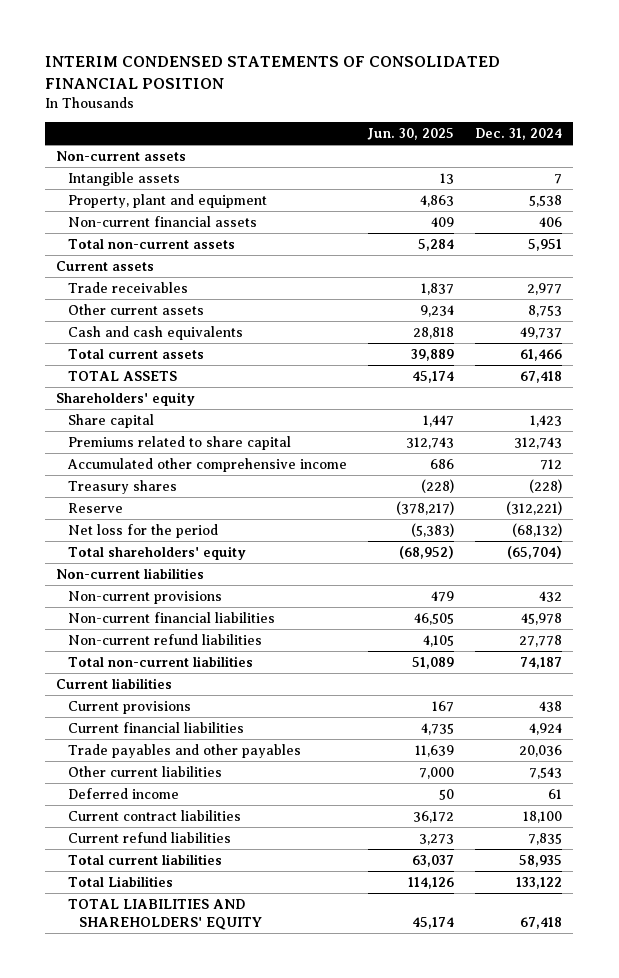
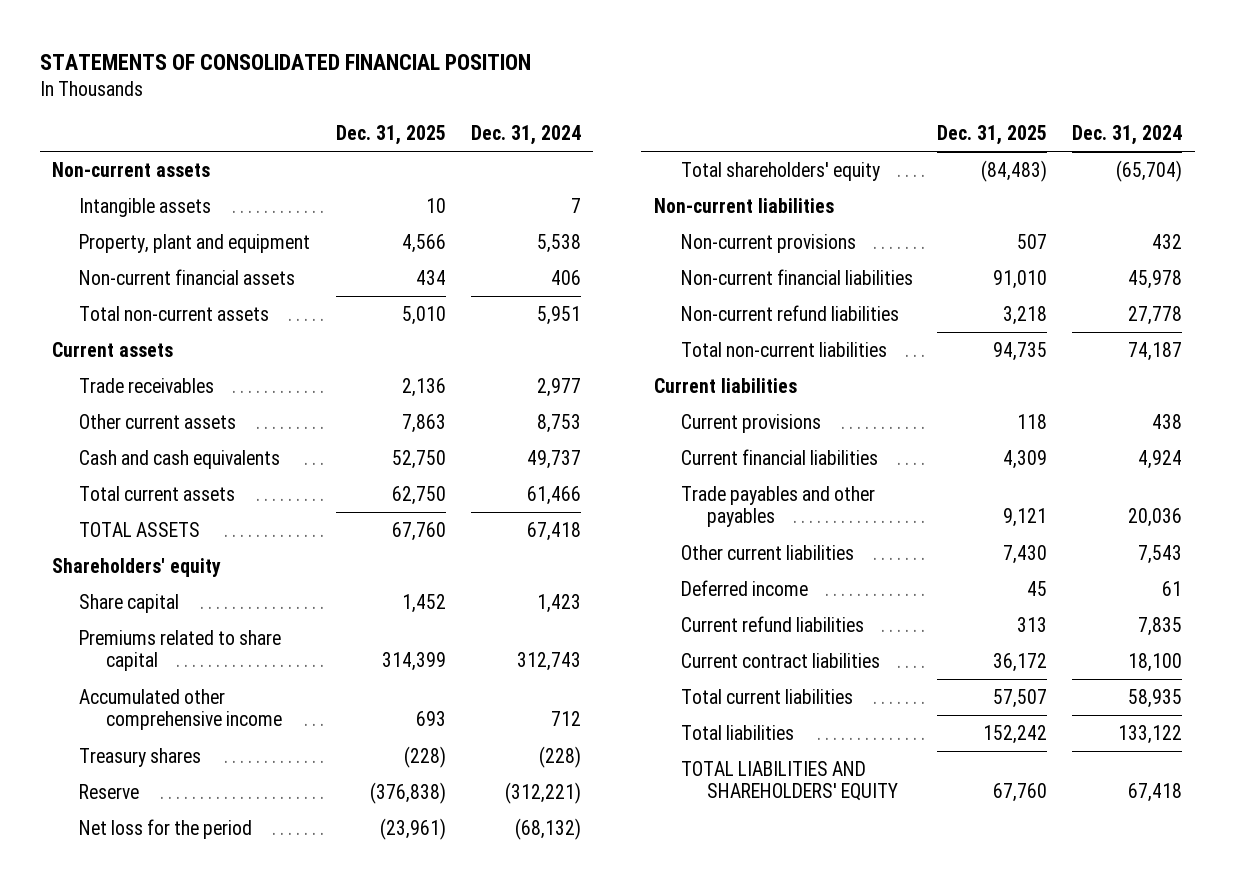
[45,56,501,90] INTERIM CONDENSED STATEMENTS OF CONSOLIDATED FINANCIAL POSITION -> [39,53,531,70] STATEMENTS OF CONSOLIDATED FINANCIAL POSITION
[366,127,454,140] Jun. 30, 2025 -> none
none -> [335,124,446,145] Dec. 31, 2025
[67,809,241,821] Current contract liabilities -> [680,652,880,668] Current contract liabilities
[67,875,173,887] Total Liabilities -> [680,724,794,740] Total liabilities

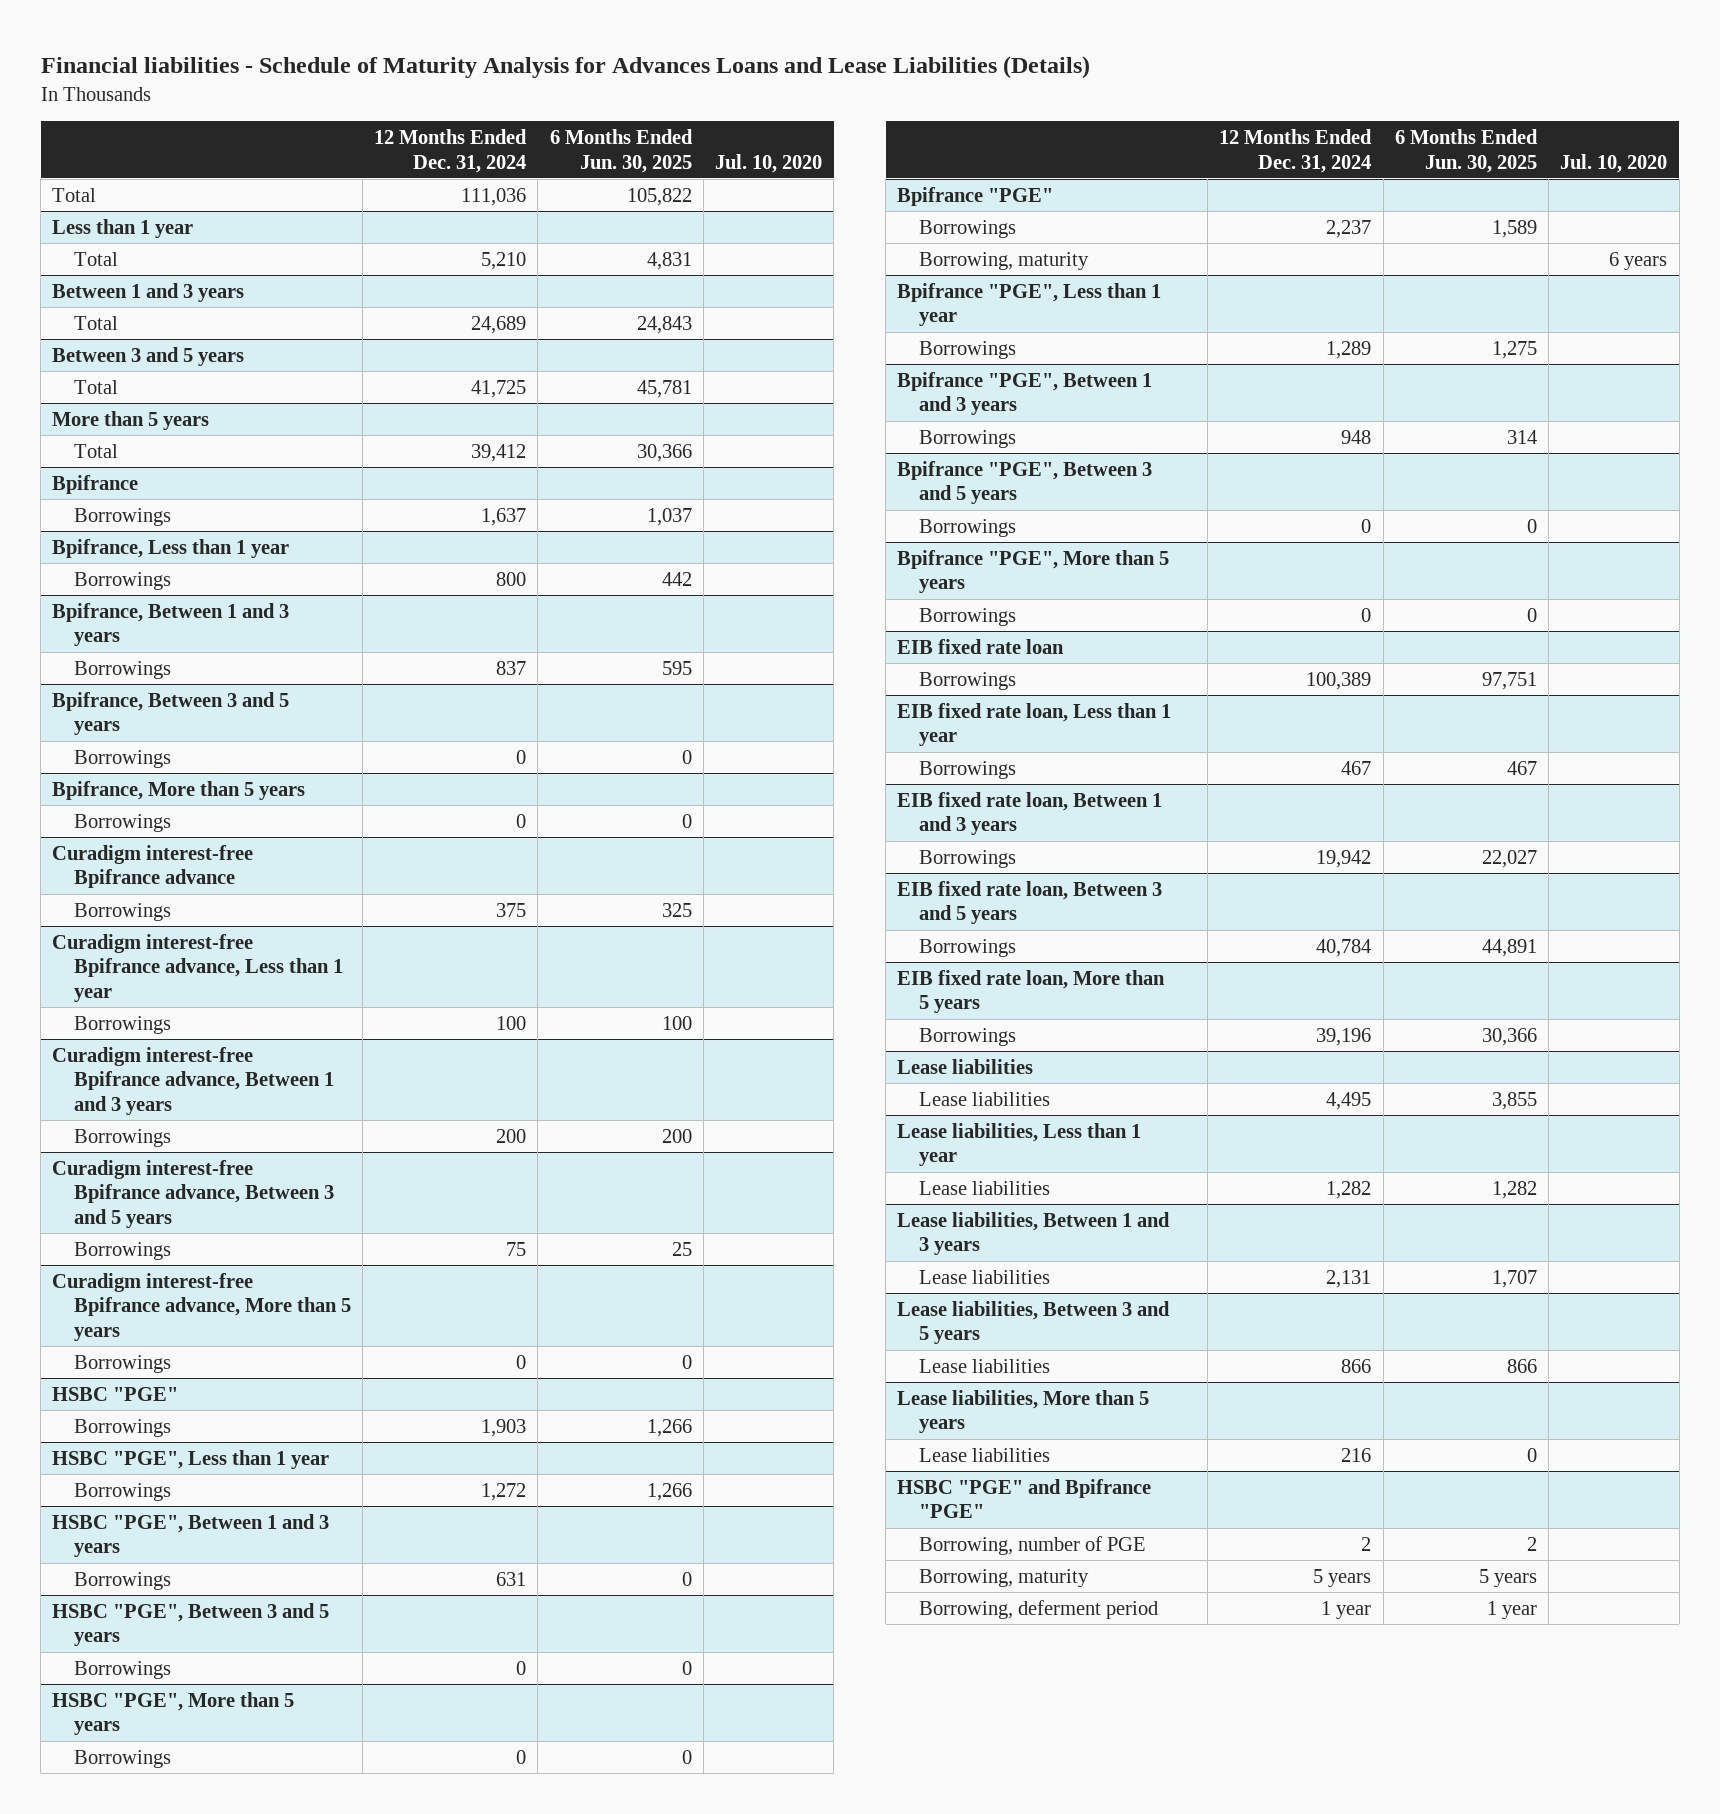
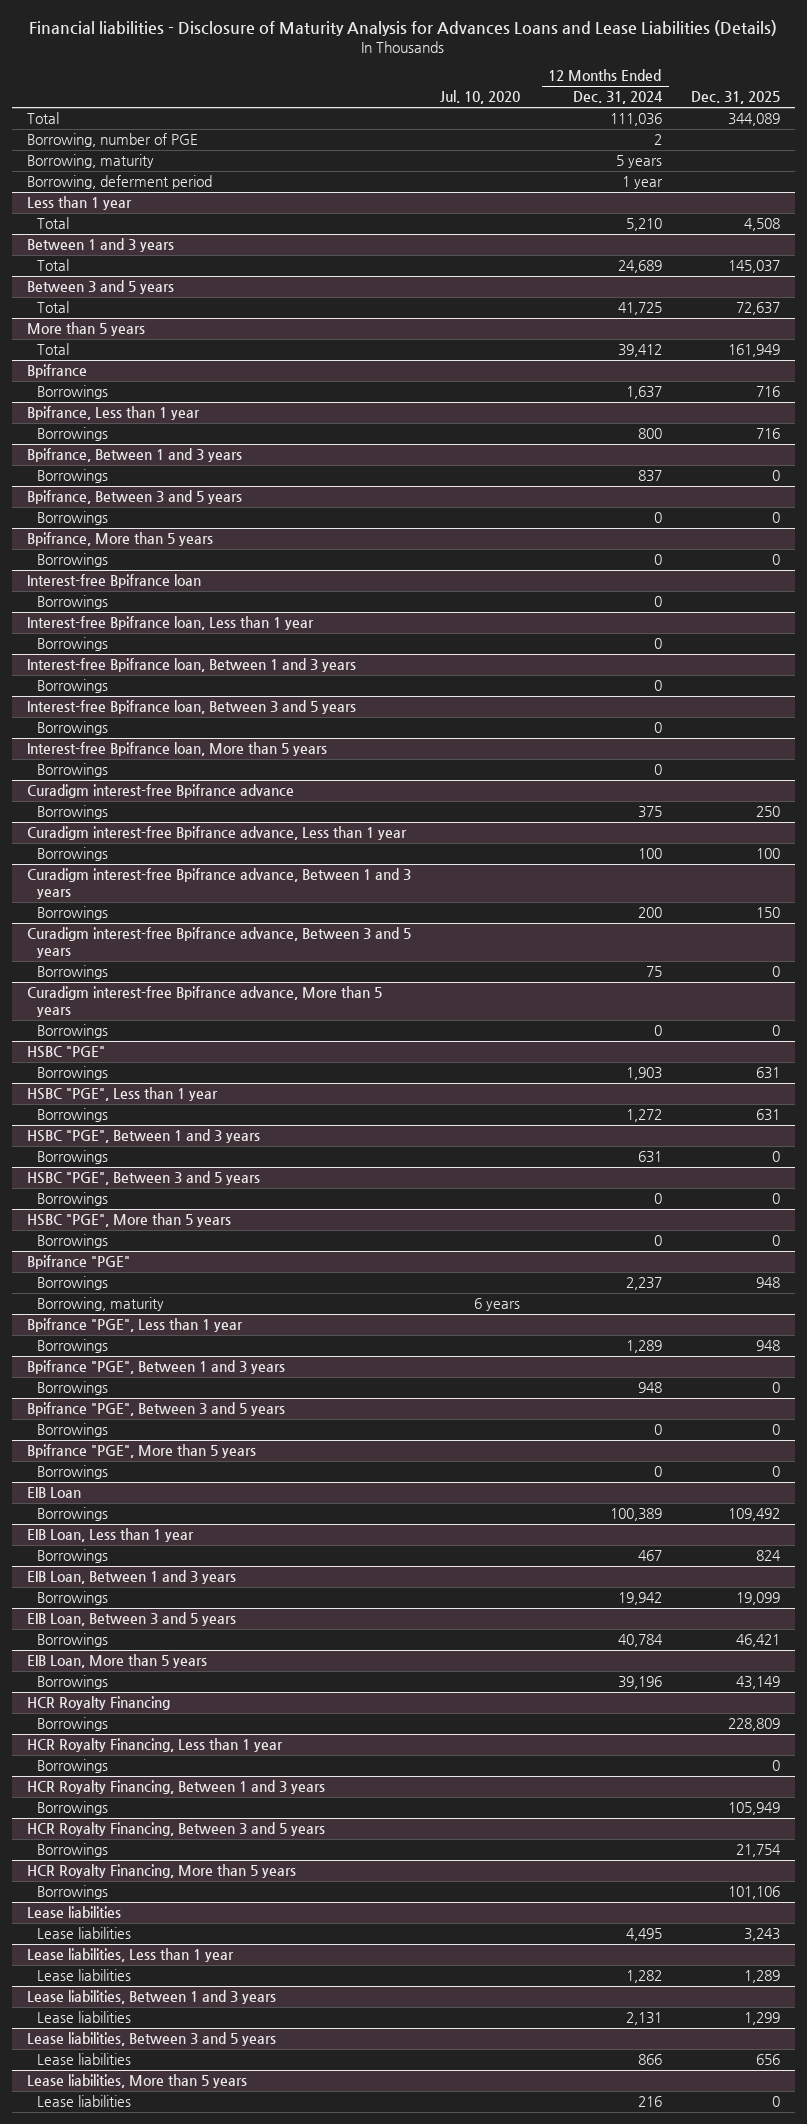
[40,55,1090,79] Financial liabilities - Schedule of Maturity Analysis for Advances Loans and Lease Liabilities (Details) -> [29,20,778,37] Financial liabilities - Disclosure of Maturity Analysis for Advances Loans and Lease Liabilities (Details)
[549,129,693,173] 6 Months Ended Jun. 30, 2025 -> none
none -> [691,91,781,105] Dec. 31, 2025
none -> [26,133,198,148] Borrowing, number of PGE
none -> [26,154,154,169] Borrowing, maturity
none -> [26,175,212,190] Borrowing, deferment period
none -> [26,574,201,589] Interest-free Bpifrance loan
none -> [37,595,109,610] Borrowings
none -> [26,616,314,631] Interest-free Bpifrance loan, Less than 1 year
none -> [37,637,109,652] Borrowings
none -> [26,658,356,673] Interest-free Bpifrance loan, Between 1 and 3 years
none -> [37,679,109,694] Borrowings
none -> [26,700,356,715] Interest-free Bpifrance loan, Between 3 and 5 years
none -> [37,721,109,736] Borrowings
none -> [26,742,327,757] Interest-free Bpifrance loan, More than 5 years
none -> [37,763,109,778] Borrowings
[897,638,1065,654] EIB fixed rate loan -> [26,1487,81,1499] EIB Loan
[897,702,1172,747] EIB fixed rate loan, Less than 1 year -> [26,1528,194,1543] EIB Loan, Less than 1 year
[897,791,1163,836] EIB fixed rate loan, Between 1 and 3 years -> [26,1570,236,1585] EIB Loan, Between 1 and 3 years
[897,880,1163,925] EIB fixed rate loan, Between 3 and 5 years -> [26,1612,236,1627] EIB Loan, Between 3 and 5 years
[897,969,1166,1014] EIB fixed rate loan, More than 5 years -> [26,1654,207,1669] EIB Loan, More than 5 years
none -> [26,1696,170,1711] HCR Royalty Financing
none -> [37,1717,109,1732] Borrowings
none -> [26,1738,283,1753] HCR Royalty Financing, Less than 1 year
none -> [37,1759,109,1774] Borrowings
none -> [26,1780,325,1795] HCR Royalty Financing, Between 1 and 3 years
none -> [37,1801,109,1816] Borrowings
none -> [26,1822,325,1837] HCR Royalty Financing, Between 3 and 5 years
none -> [37,1843,109,1858] Borrowings
none -> [26,1864,296,1879] HCR Royalty Financing, More than 5 years
none -> [37,1885,109,1900] Borrowings
[897,1478,1152,1519] HSBC "PGE" and Bpifrance "PGE" -> none
[918,1535,1146,1555] Borrowing, number of PGE -> none
[918,1568,1089,1587] Borrowing, maturity -> none
[918,1599,1158,1619] Borrowing, deferment period -> none

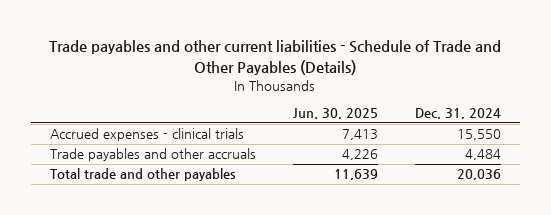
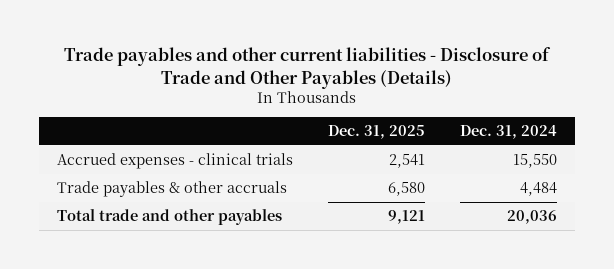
[49,40,502,75] Trade payables and other current liabilities - Schedule of Trade and Other Payables (Details) -> [64,47,552,89] Trade payables and other current liabilities - Disclosure of Trade and Other Payables (Details)
[292,108,378,120] Jun. 30, 2025 -> none
none -> [328,125,426,140] Dec. 31, 2025
[49,148,256,162] Trade payables and other accruals -> [56,180,287,197] Trade payables & other accruals

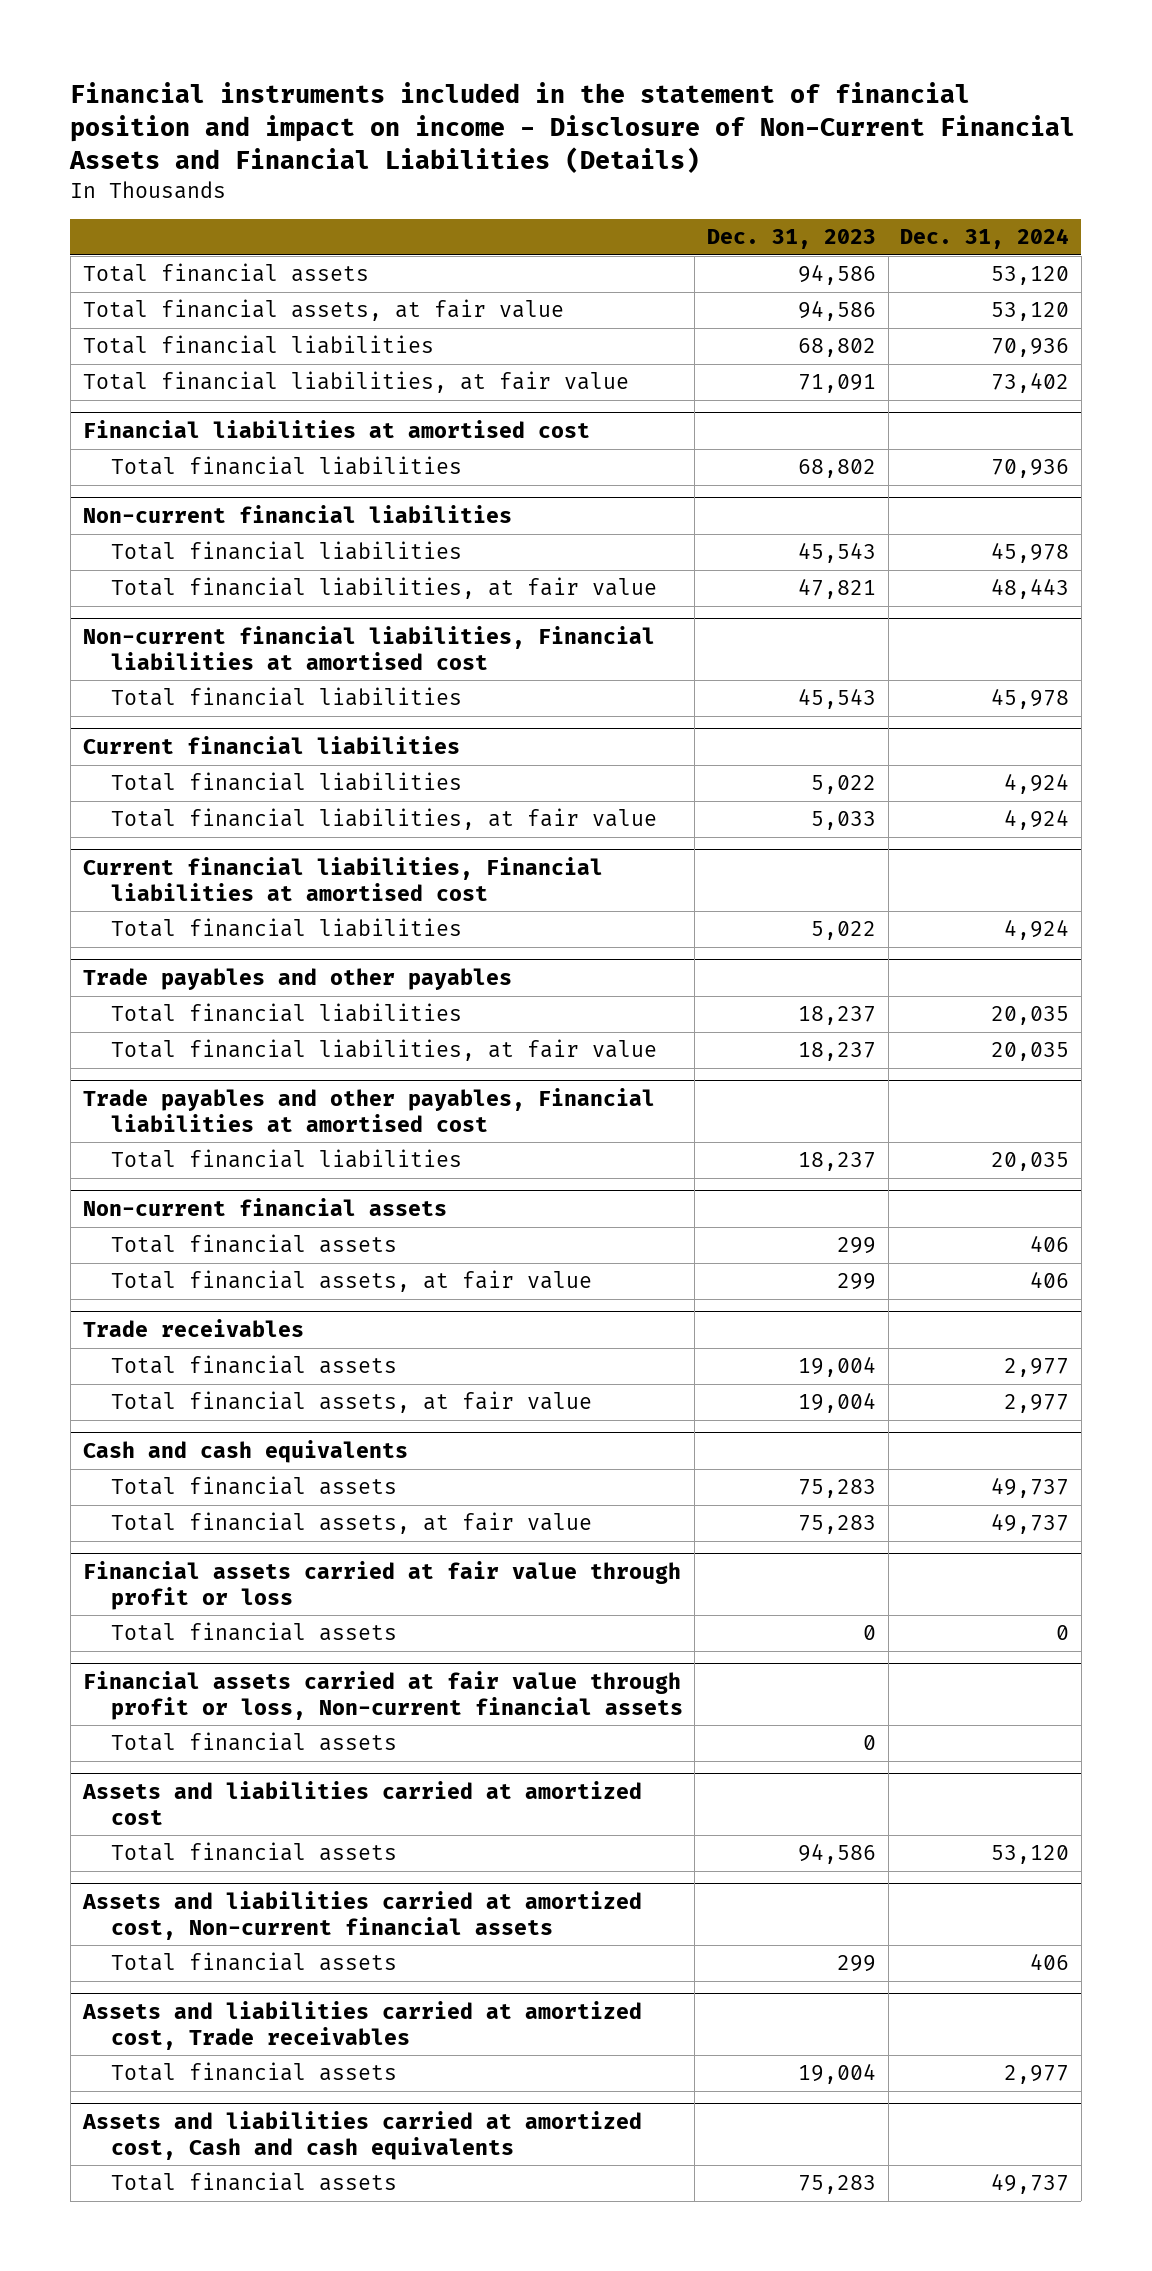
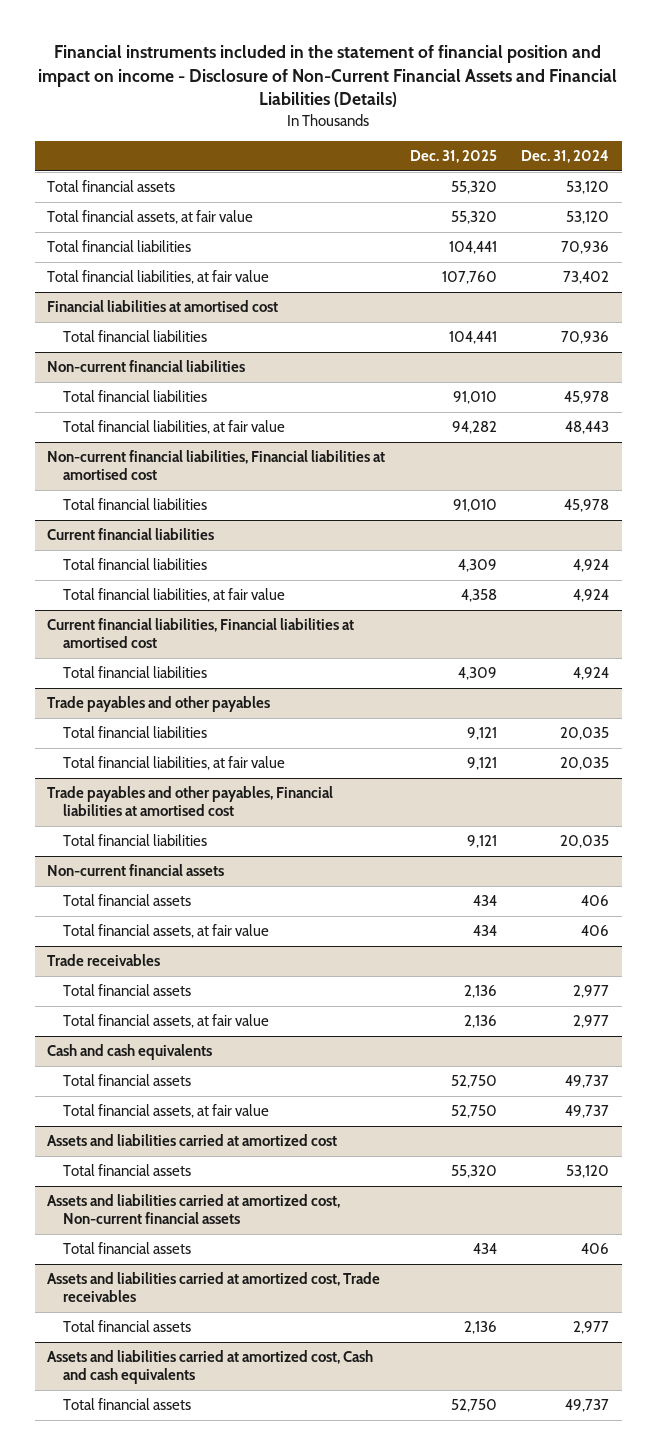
[706,229,876,250] Dec. 31, 2023 -> none
none -> [409,150,497,164] Dec. 31, 2025
[82,1561,681,1610] Financial assets carried at fair value through profit or loss -> none
[110,1622,397,1642] Total financial assets -> none
[82,1671,683,1720] Financial assets carried at fair value through profit or loss, Non-current financial assets -> none
[110,1732,397,1752] Total financial assets -> none

